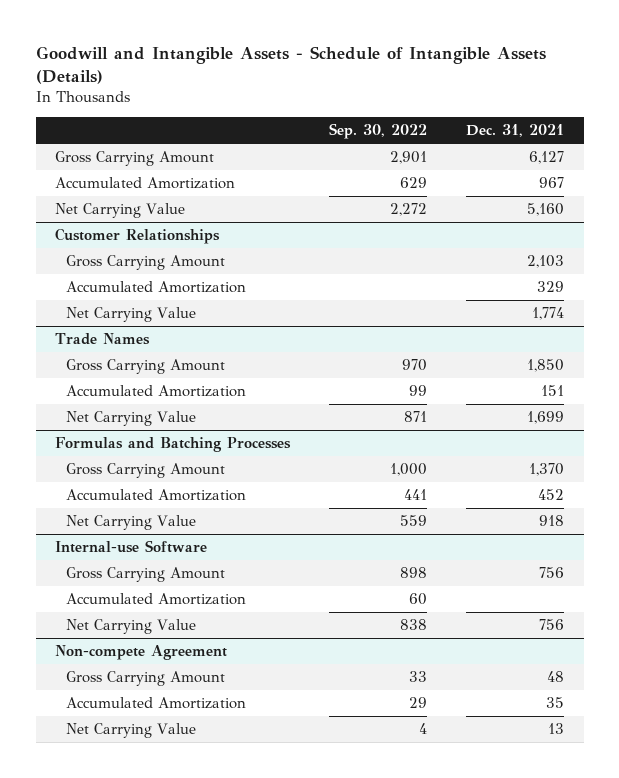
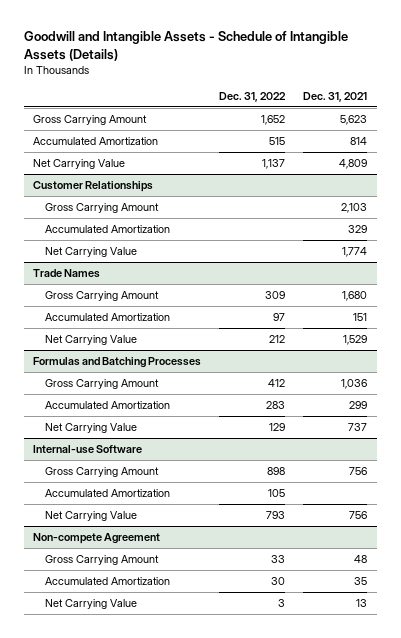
[329,122,428,139] Sep. 30, 2022 -> none
none -> [219,91,287,102] Dec. 31, 2022
[529,151,565,165] 6,127 -> [340,114,368,125] 5,623
[539,177,565,189] 967 -> [350,136,368,145] 814
[527,203,565,217] 5,160 -> [339,158,368,169] 4,809
[527,359,565,373] 1,850 -> [342,290,368,301] 1,680
[527,411,565,425] 1,699 -> [343,334,368,345] 1,529
[529,463,565,477] 1,370 -> [341,378,368,389] 1,036
[538,489,565,501] 452 -> [349,400,368,409] 299
[539,515,565,527] 918 -> [348,422,368,431] 737

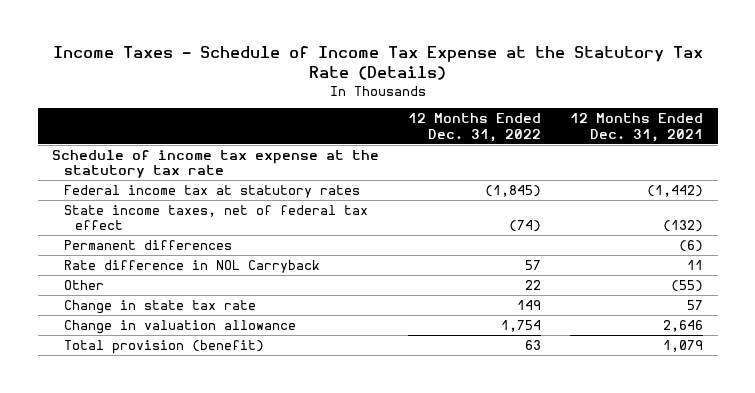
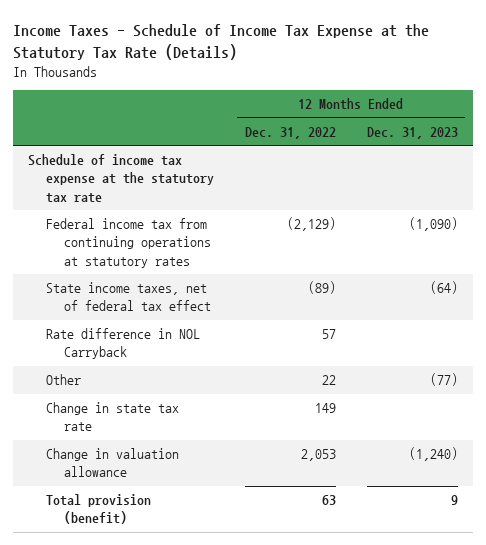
[570,113,704,142] 12 Months Ended Dec. 31, 2021 -> none
none -> [366,126,458,139] Dec. 31, 2023
[63,239,232,250] Permanent differences -> none
[63,184,360,198] Federal income tax at statutory rates -> [46,218,211,268] Federal income tax from continuing operations at statutory rates
[485,184,542,197] (1,845) -> [286,217,336,232] (2,129)
[509,220,542,233] (74) -> [307,281,336,295] (89)
[501,319,542,332] 1,754 -> [300,449,336,462] 2,053

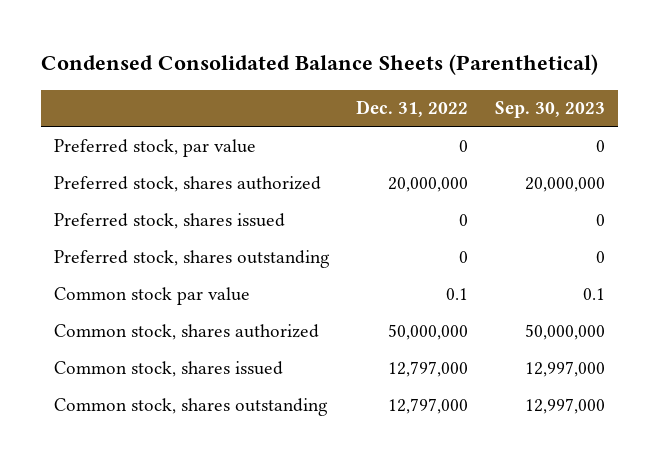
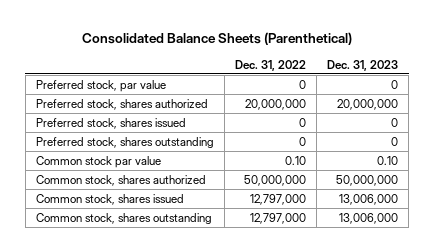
[40,54,598,76] Condensed Consolidated Balance Sheets (Parenthetical) -> [82,32,353,46] Consolidated Balance Sheets (Parenthetical)
[494,101,605,119] Sep. 30, 2023 -> none
none -> [327,59,399,71] Dec. 31, 2023
[446,287,469,300] 0.1 -> [285,155,307,165] 0.10

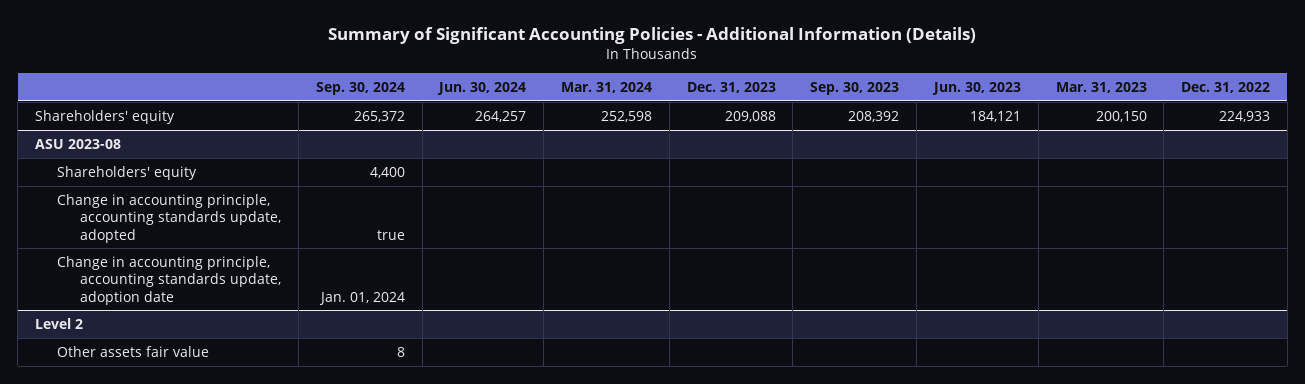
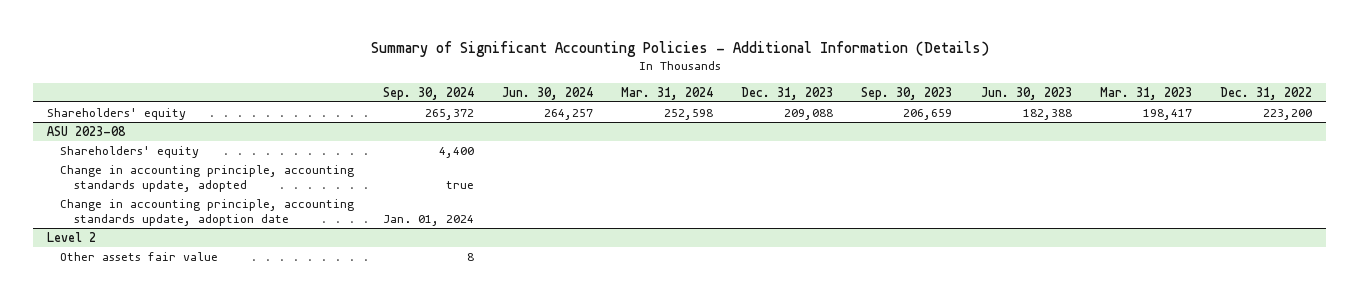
[848,110,900,122] 208,392 -> [903,108,953,120] 206,659
[969,110,1021,122] 184,121 -> [1022,108,1072,120] 182,388
[1095,110,1147,122] 200,150 -> [1142,108,1192,120] 198,417
[1219,110,1271,122] 224,933 -> [1263,108,1313,120] 223,200

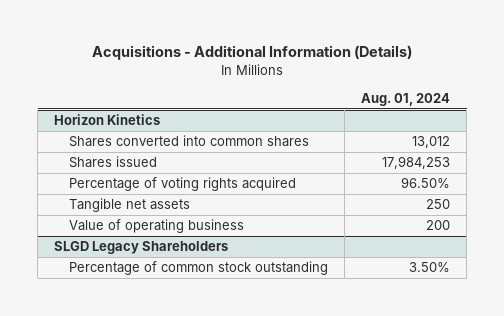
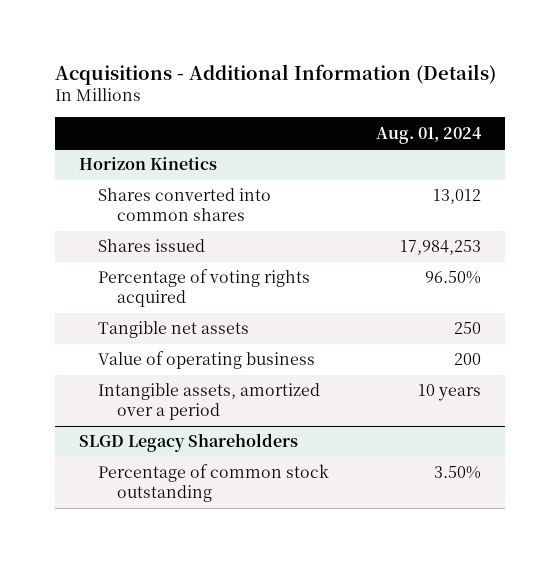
none -> [97,383,320,421] Intangible assets, amortized over a period

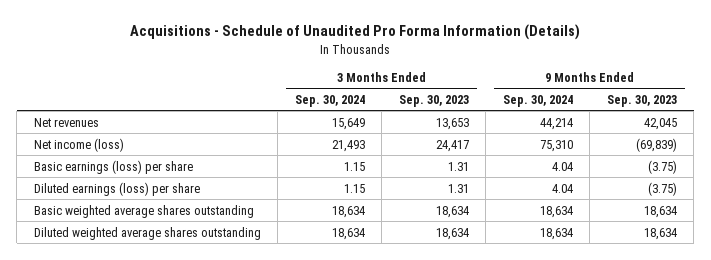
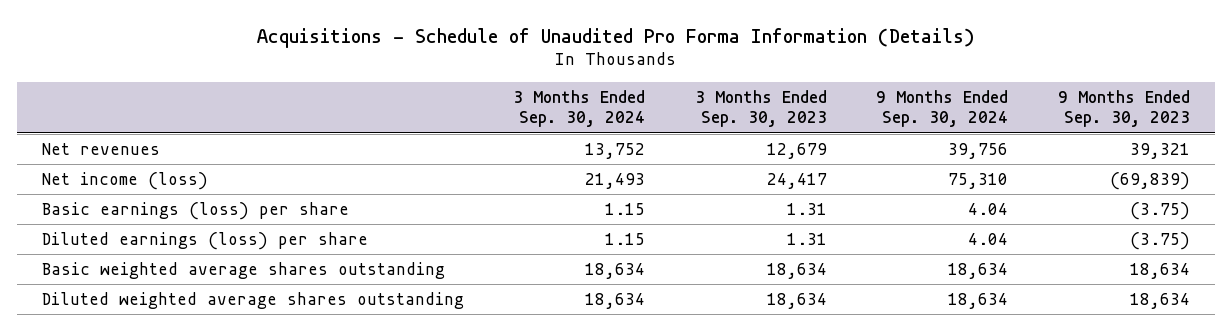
[331,117,365,130] 15,649 -> [585,142,646,159] 13,752
[435,117,469,130] 13,653 -> [766,142,827,159] 12,679
[539,117,573,130] 44,214 -> [948,142,1009,159] 39,756
[643,117,677,130] 42,045 -> [1129,142,1190,159] 39,321

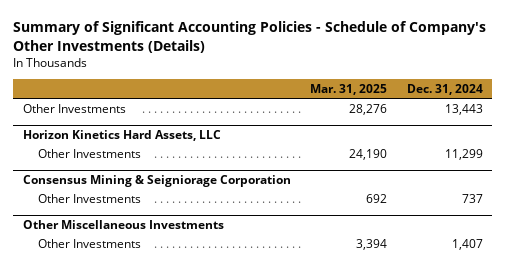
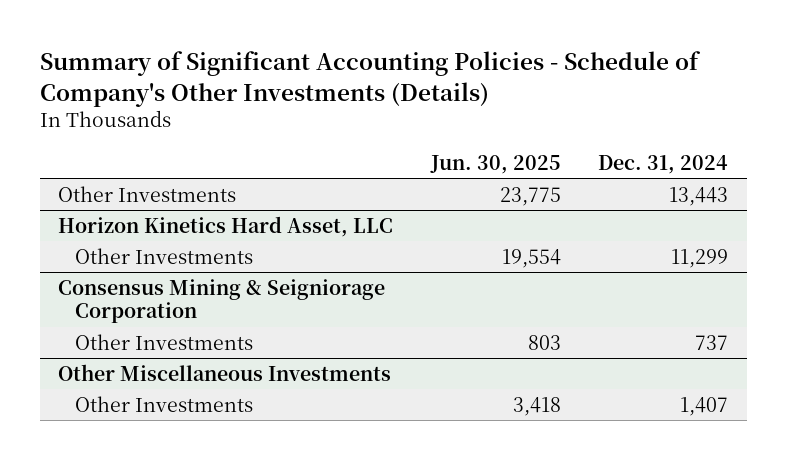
[310,84,388,96] Mar. 31, 2025 -> none
none -> [429,154,561,174] Jun. 30, 2025
[22,130,221,142] Horizon Kinetics Hard Assets, LLC -> [58,215,394,237] Horizon Kinetics Hard Asset, LLC

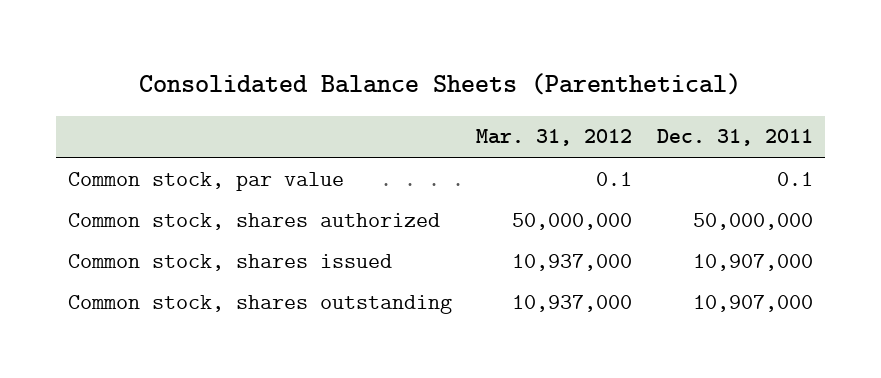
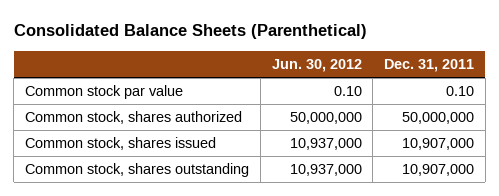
[476,129,633,147] Mar. 31, 2012 -> none
none -> [271,59,362,73] Jun. 30, 2012
[68,171,345,191] Common stock, par value -> [25,85,184,100] Common stock par value
[776,171,813,186] 0.1 -> [446,86,475,97] 0.10

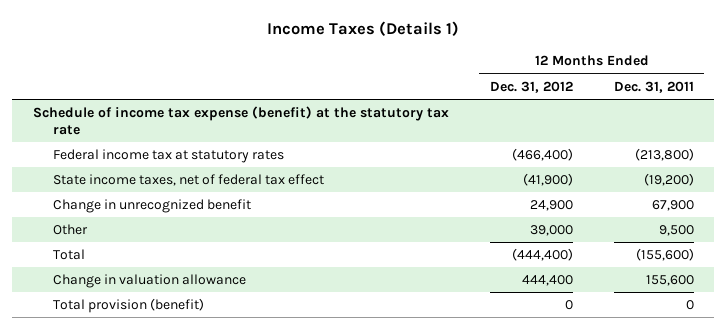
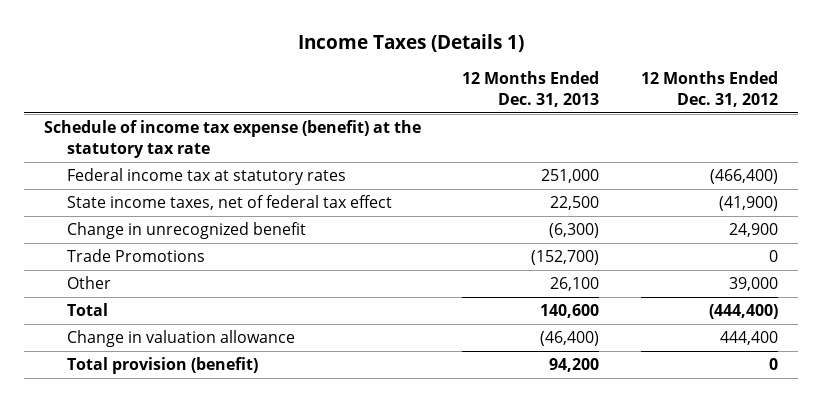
[613,80,694,93] Dec. 31, 2011 -> none
none -> [462,71,600,107] 12 Months Ended Dec. 31, 2013
none -> [67,249,206,263] Trade Promotions

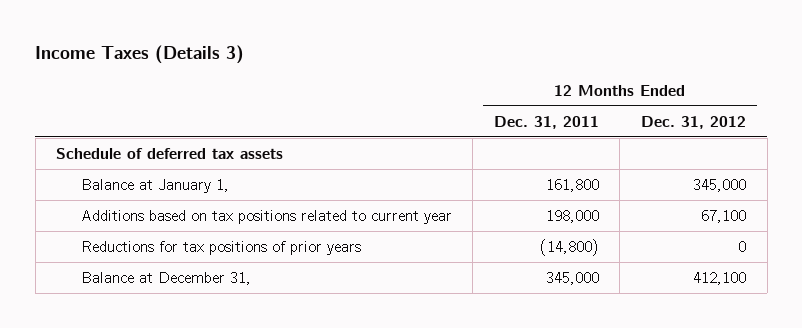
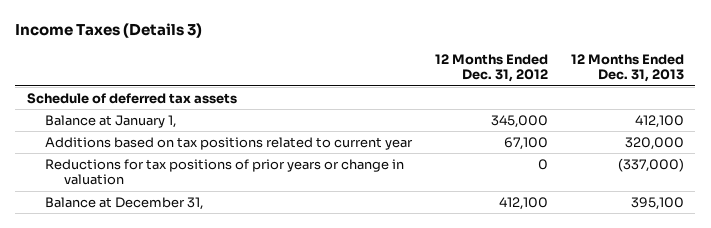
[493,115,599,129] Dec. 31, 2011 -> none
none -> [571,53,685,83] 12 Months Ended Dec. 31, 2013
[80,240,361,255] Reductions for tax positions of prior years -> [45,158,405,186] Reductions for tax positions of prior years or change in valuation

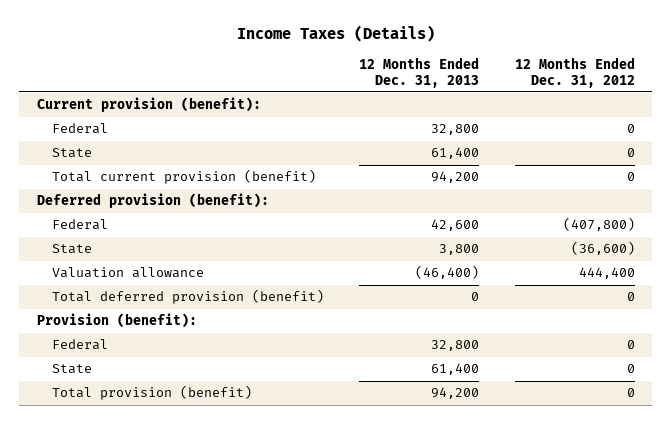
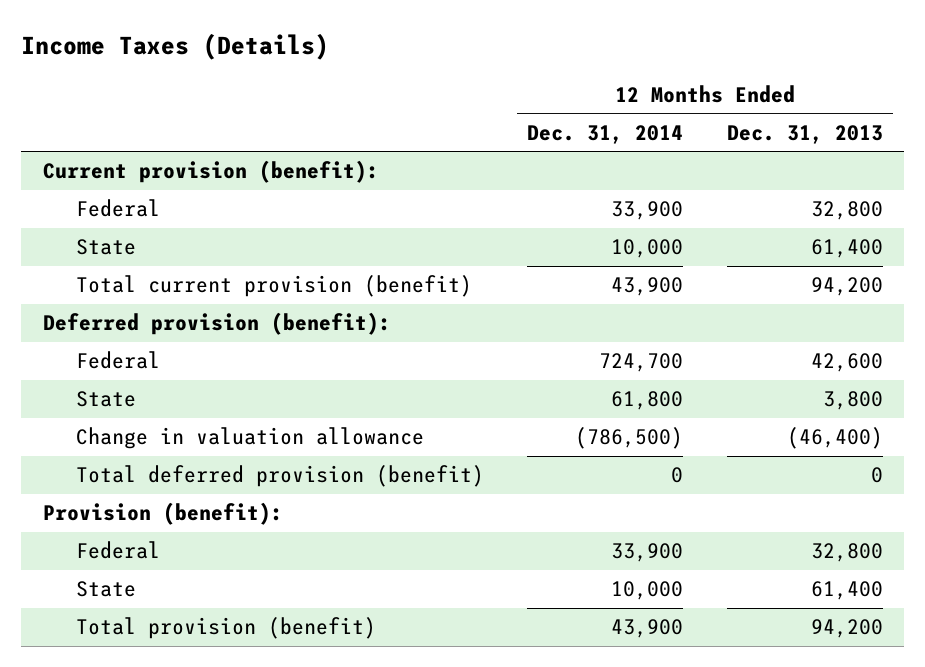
[514,57,635,88] 12 Months Ended Dec. 31, 2012 -> none
none -> [527,124,684,144] Dec. 31, 2014
[52,267,205,279] Valuation allowance -> [76,427,425,450] Change in valuation allowance

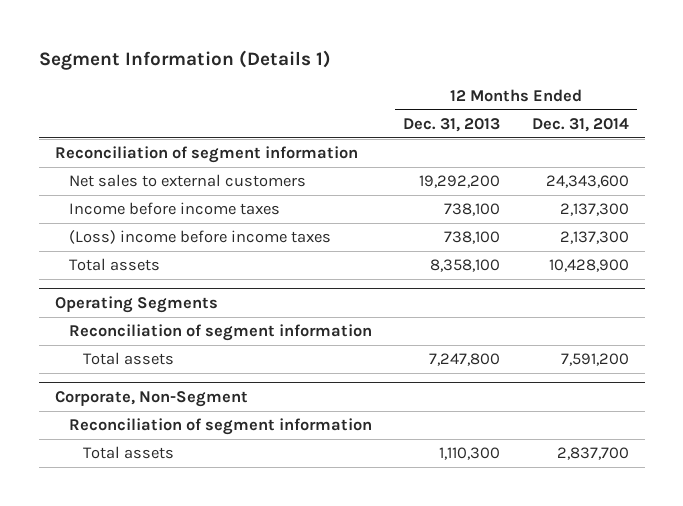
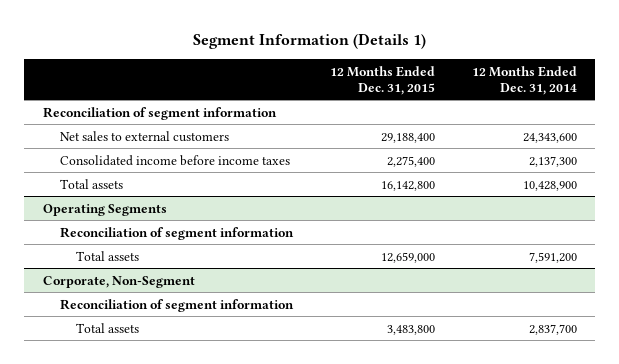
[403,117,501,132] Dec. 31, 2013 -> none
none -> [329,65,435,95] 12 Months Ended Dec. 31, 2015
[68,202,280,216] Income before income taxes -> none
[68,230,331,245] (Loss) income before income taxes -> [59,154,290,166] Consolidated income before income taxes

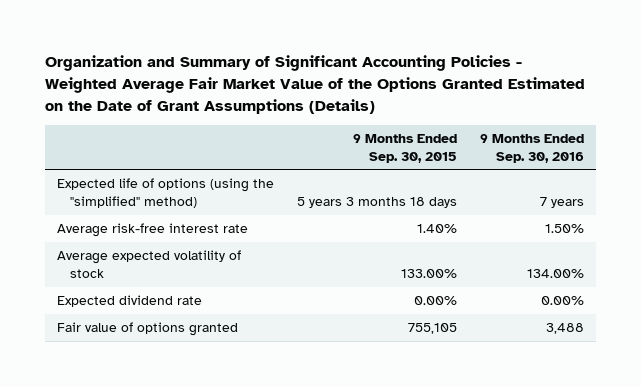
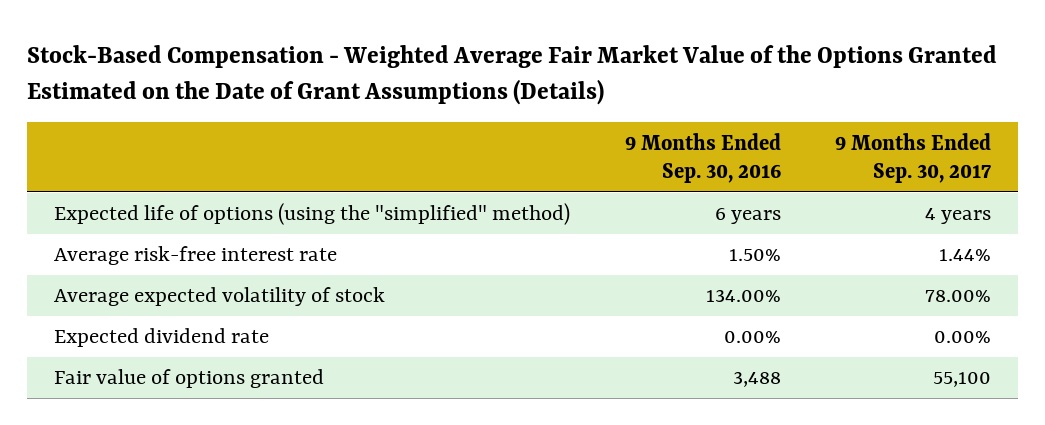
[44,54,585,114] Organization and Summary of Significant Accounting Policies - Weighted Average Fair Market Value of the Options Granted Estimated on the Date of Grant Assumptions (Details) -> [26,44,997,105] Stock-Based Compensation - Weighted Average Fair Market Value of the Options Granted Estimated on the Date of Grant Assumptions (Details)
[352,134,457,163] 9 Months Ended Sep. 30, 2015 -> none
none -> [835,132,992,183] 9 Months Ended Sep. 30, 2017
[540,196,585,208] 7 years -> [714,208,781,225] 6 years

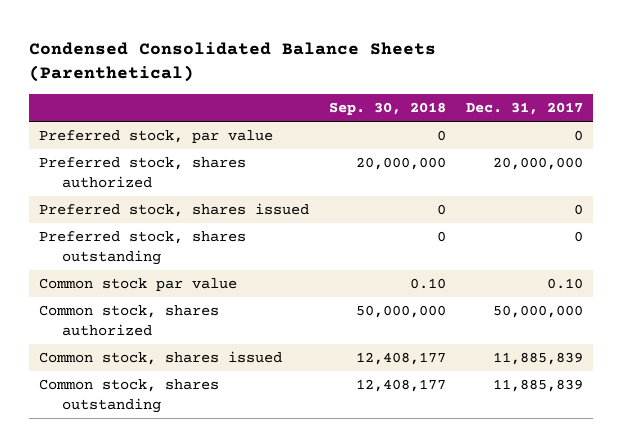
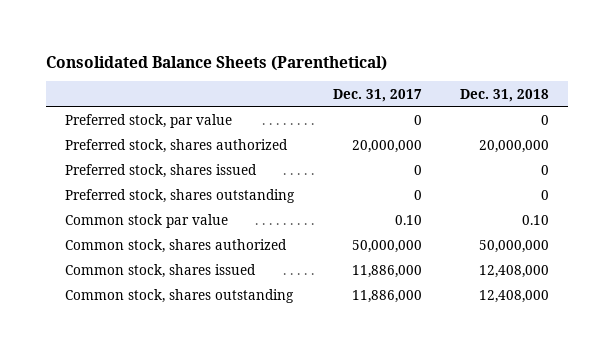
[29,41,437,83] Condensed Consolidated Balance Sheets (Parenthetical) -> [46,55,388,71] Consolidated Balance Sheets (Parenthetical)
[329,102,447,116] Sep. 30, 2018 -> none
none -> [459,88,549,102] Dec. 31, 2018
[492,352,583,366] 11,885,839 -> [351,264,422,278] 11,886,000
[492,379,583,393] 11,885,839 -> [351,289,422,303] 11,886,000

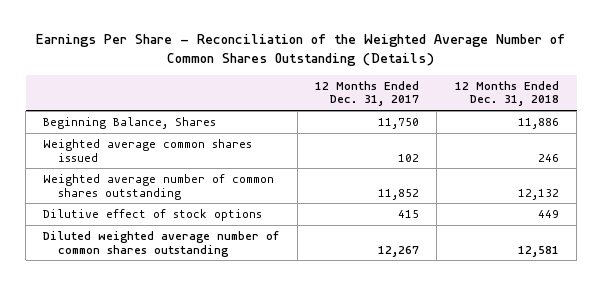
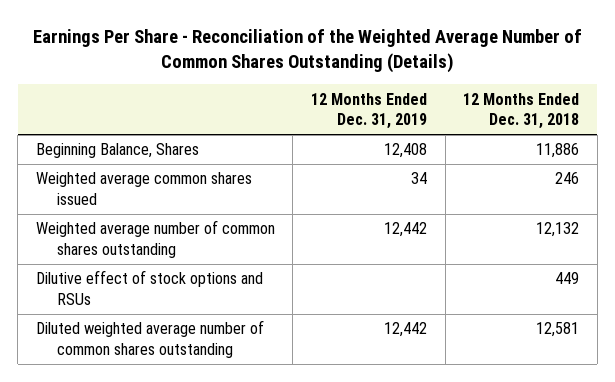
[315,80,420,107] 12 Months Ended Dec. 31, 2017 -> none
none -> [311,92,428,130] 12 Months Ended Dec. 31, 2019
[43,208,263,221] Dilutive effect of stock options -> [35,270,263,305] Dilutive effect of stock options and RSUs

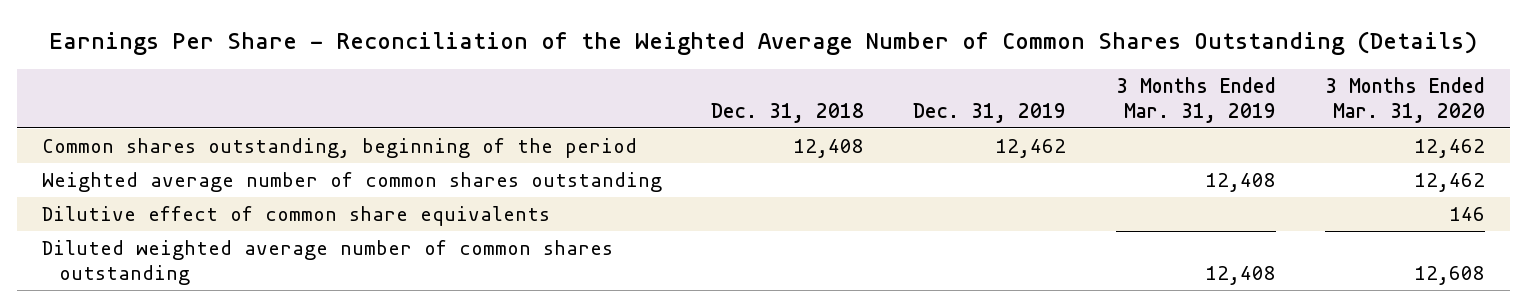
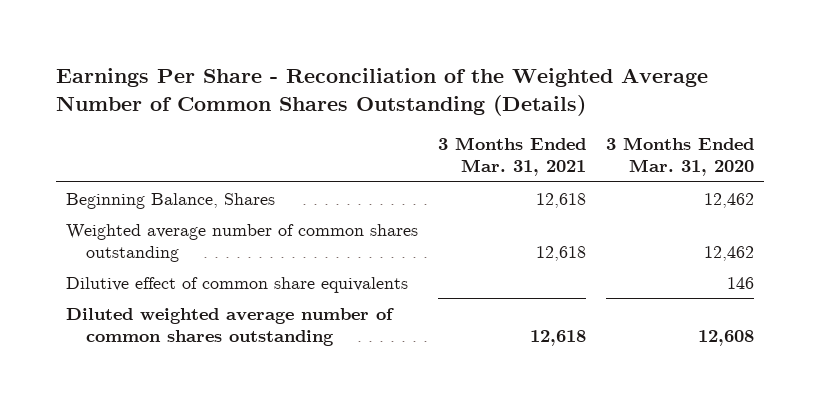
[710,103,864,124] Dec. 31, 2018 -> none
[913,103,1067,124] Dec. 31, 2019 -> none
[1115,77,1276,124] 3 Months Ended Mar. 31, 2019 -> none
none -> [437,136,586,177] 3 Months Ended Mar. 31, 2021
[41,137,637,158] Common shares outstanding, beginning of the period -> [65,192,275,209] Beginning Balance, Shares

